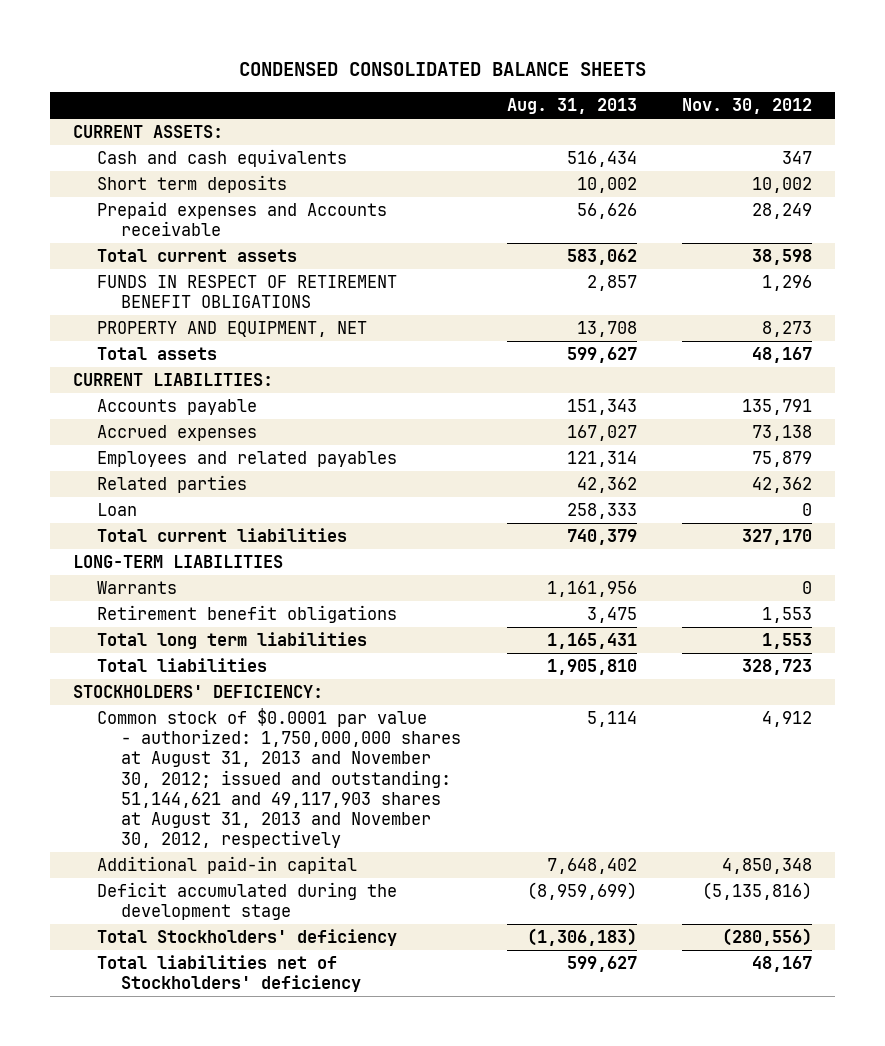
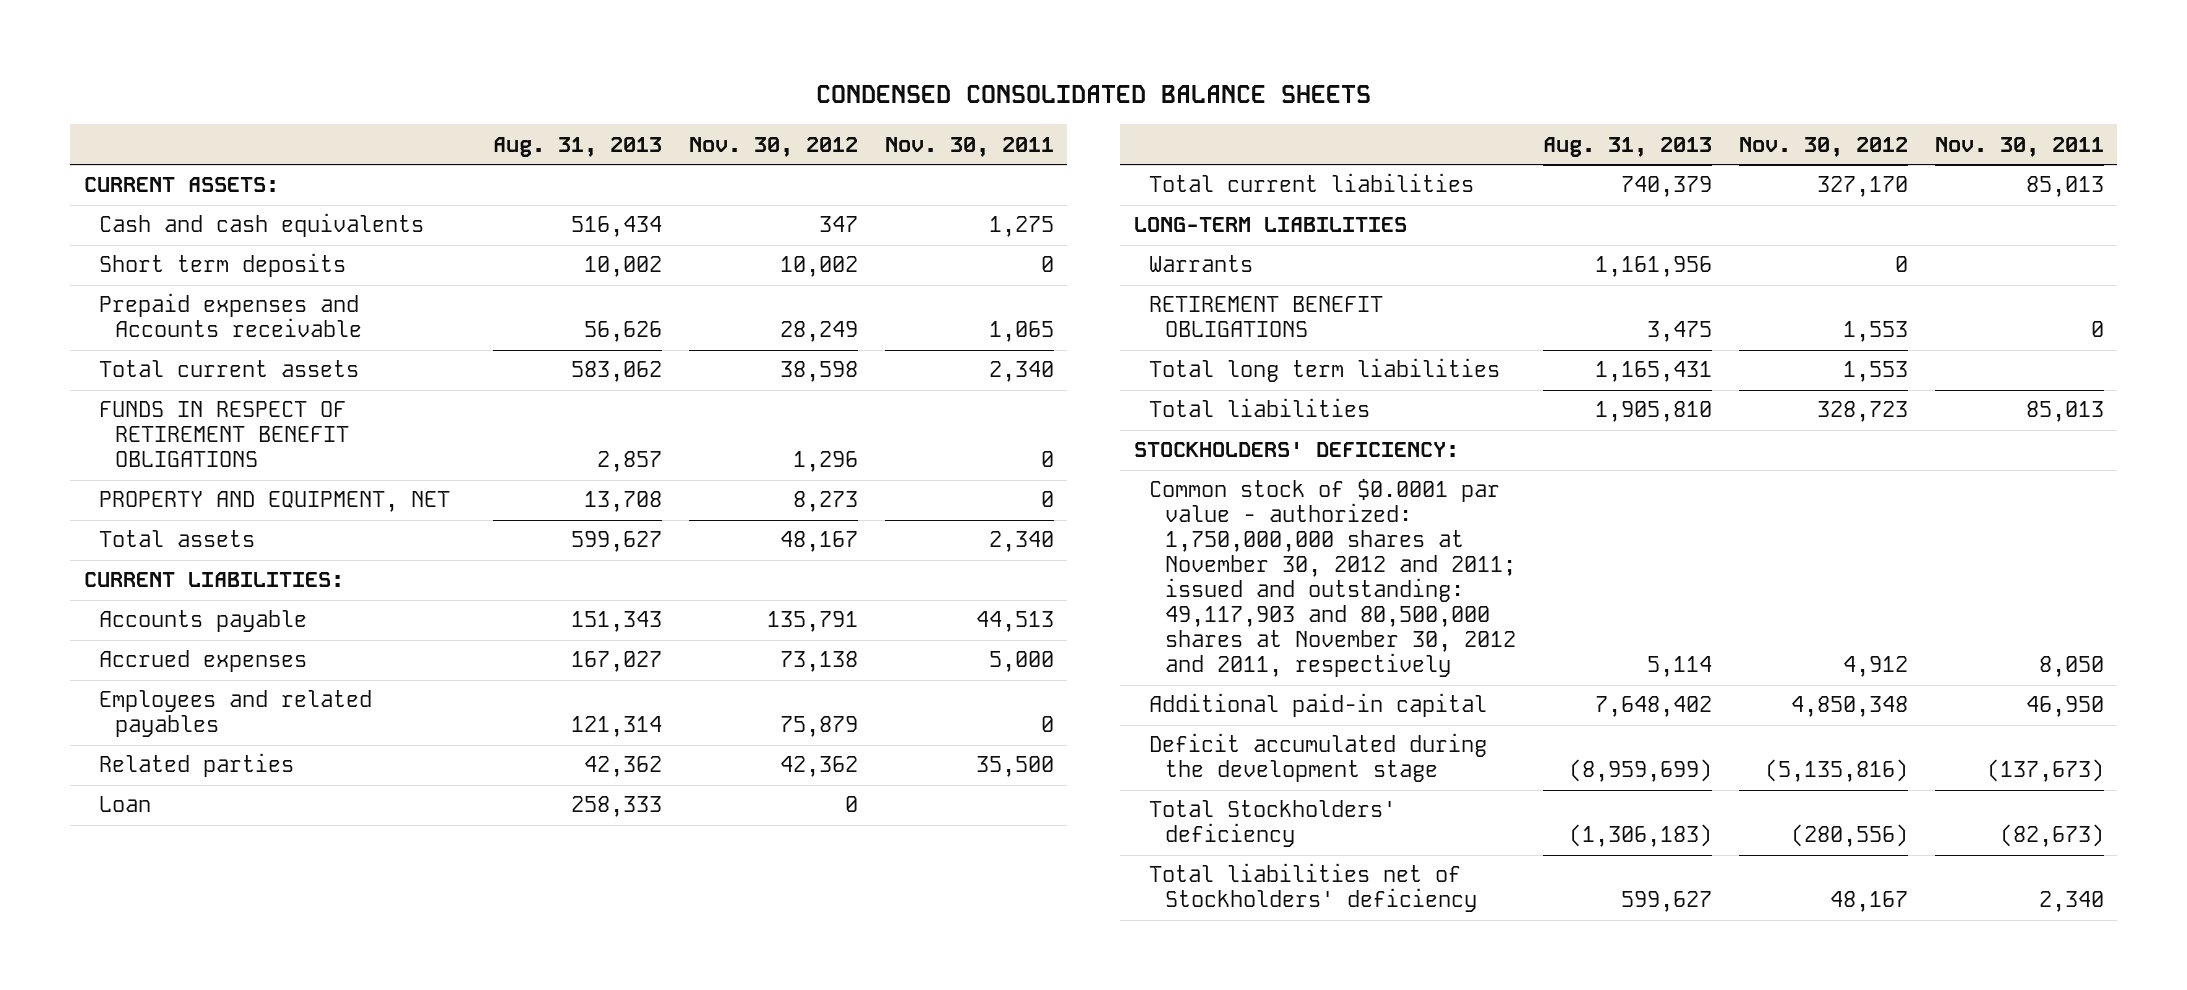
none -> [884,136,1054,157] Nov. 30, 2011
[97,604,398,623] Retirement benefit obligations -> [1149,296,1384,338] RETIREMENT BENEFIT OBLIGATIONS
[97,707,462,849] Common stock of $0.0001 par value - authorized: 1,750,000,000 shares at August 31, 2013 and November 30, 2012; issued and outstanding: 51,144,621 and 49,117,903 shares at August 31, 2013 and November 30, 2012, respectively -> [1149,479,1516,678] Common stock of $0.0001 par value - authorized: 1,750,000,000 shares at November 30, 2012 and 2011; issued and outstanding: 49,117,903 and 80,500,000 shares at November 30, 2012 and 2011, respectively

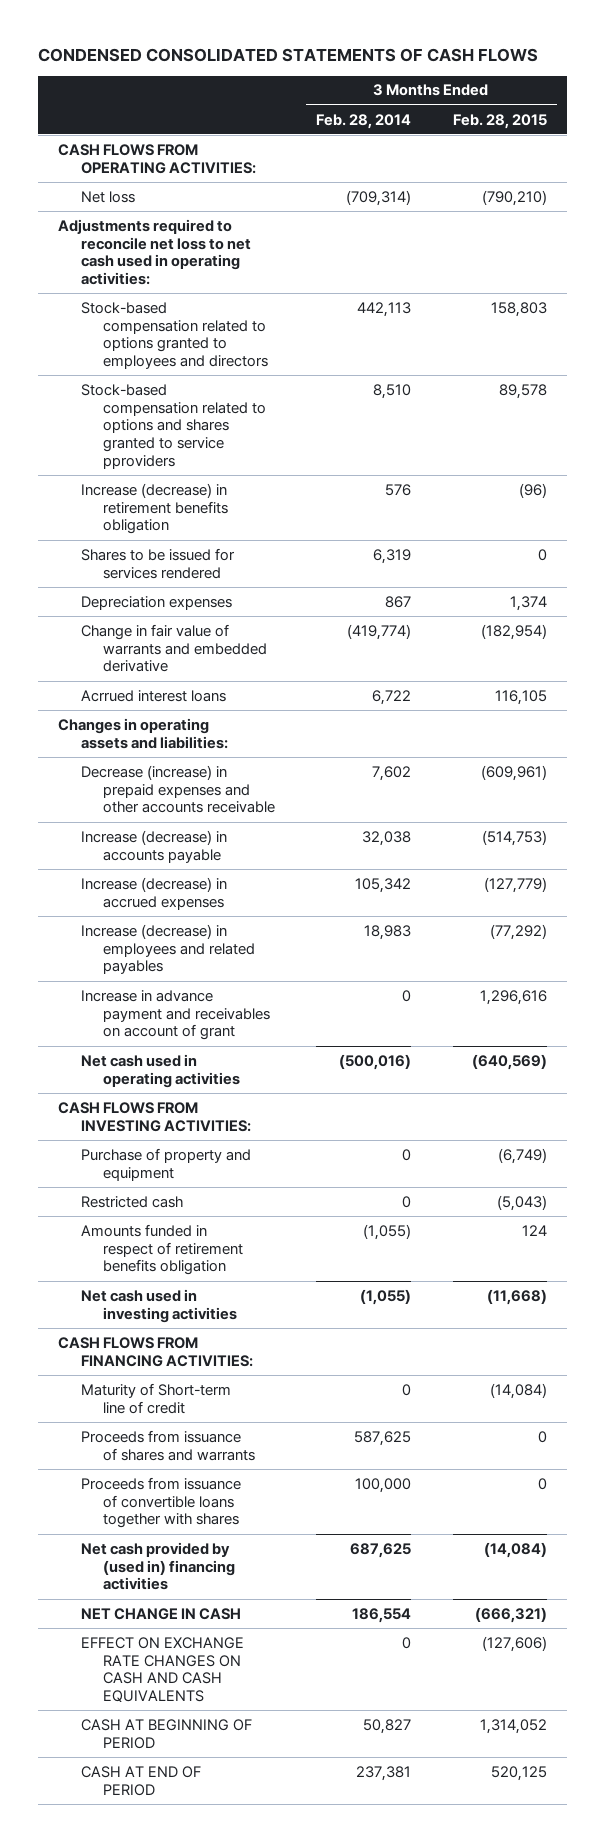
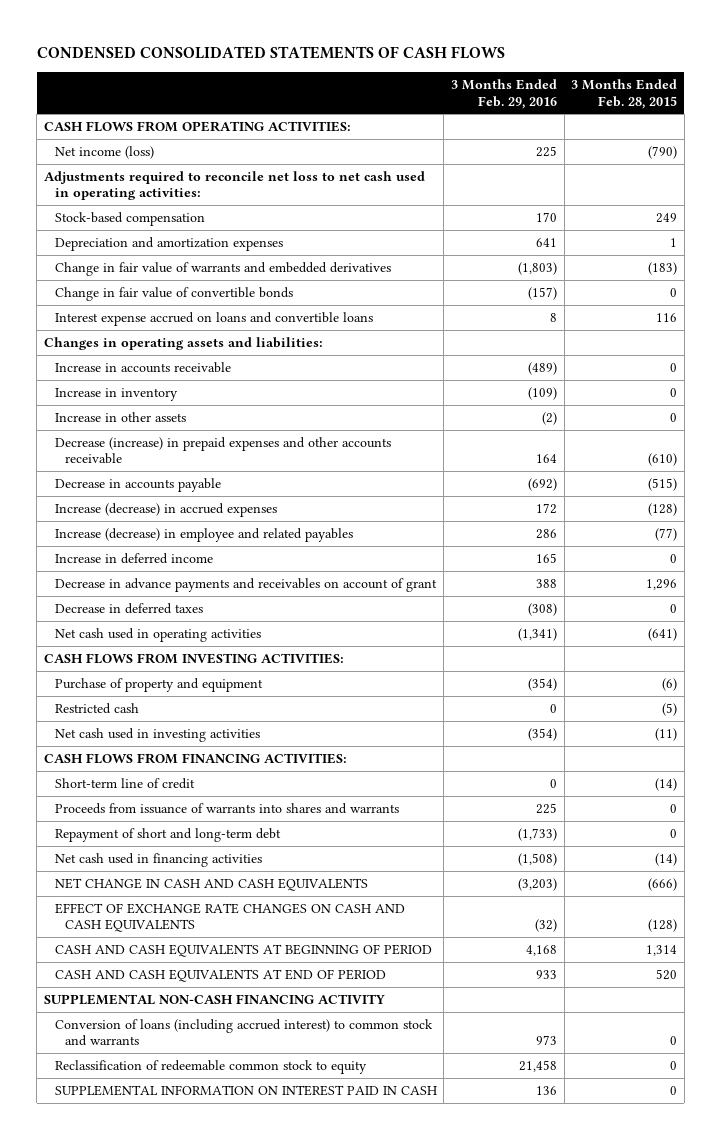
[316,113,412,129] Feb. 28, 2014 -> none
none -> [450,79,557,109] 3 Months Ended Feb. 29, 2016
[80,190,135,203] Net loss -> [54,145,154,159] Net income (loss)
[481,189,547,206] (790,210) -> [648,145,678,159] (790)
[80,383,266,469] Stock-based compensation related to options and shares granted to service pproviders -> none
[80,482,228,535] Increase (decrease) in retirement benefits obligation -> none
[80,547,235,579] Shares to be issued for services rendered -> none
[80,301,268,369] Stock-based compensation related to options granted to employees and directors -> [54,211,205,226] Stock-based compensation
[490,301,547,317] 158,803 -> [656,212,678,223] 249
[80,595,232,610] Depreciation expenses -> [54,236,283,251] Depreciation and amortization expenses
[509,595,547,611] 1,374 -> [670,237,678,247] 1
[80,623,267,673] Change in fair value of warrants and embedded derivative -> [54,261,391,276] Change in fair value of warrants and embedded derivatives
[480,623,547,640] (182,954) -> [648,261,678,275] (183)
none -> [54,286,293,301] Change in fair value of convertible bonds
[80,689,226,702] Acrrued interest loans -> [54,311,373,326] Interest expense accrued on loans and convertible loans
[494,689,547,705] 116,105 -> [656,312,678,322] 116
none -> [54,361,231,373] Increase in accounts receivable
none -> [54,387,178,401] Increase in inventory
none -> [54,411,186,422] Increase in other assets
[480,764,547,781] (609,961) -> [648,453,678,467] (610)
[80,829,227,863] Increase (decrease) in accounts payable -> [54,477,221,492] Decrease in accounts payable
[481,829,547,846] (514,753) -> [648,477,678,491] (515)
[483,876,547,893] (127,779) -> [648,502,678,516] (128)
[80,923,255,975] Increase (decrease) in employees and related payables -> [54,527,353,542] Increase (decrease) in employee and related payables
[489,923,547,940] (77,292) -> [655,527,678,541] (77)
none -> [54,552,213,564] Increase in deferred income
[80,989,270,1041] Increase in advance payment and receivables on account of grant -> [54,577,437,592] Decrease in advance payments and receivables on account of grant
[479,989,547,1005] 1,296,616 -> [646,578,678,590] 1,296
none -> [54,602,203,614] Decrease in deferred taxes
[471,1053,547,1070] (640,569) -> [648,627,678,641] (641)
[80,1223,243,1276] Amounts funded in respect of retirement benefits obligation -> none
[497,1147,547,1164] (6,749) -> [662,677,678,691] (6)
[496,1194,547,1211] (5,043) -> [662,702,678,716] (5)
[486,1288,547,1305] (11,668) -> [655,727,678,741] (11)
[80,1476,241,1529] Proceeds from issuance of convertible loans together with shares -> none
[80,1382,231,1414] Maturity of Short-term line of credit -> [54,777,195,789] Short-term line of credit
[489,1382,547,1399] (14,084) -> [655,777,678,791] (14)
[80,1429,255,1461] Proceeds from issuance of shares and warrants -> [54,802,399,814] Proceeds from issuance of warrants into shares and warrants
none -> [54,827,281,842] Repayment of short and long-term debt
[80,1541,235,1591] Net cash provided by (used in) financing activities -> [54,852,262,867] Net cash used in financing activities
[483,1541,547,1558] (14,084) -> [655,852,678,866] (14)
[80,1607,241,1620] NET CHANGE IN CASH -> [54,877,368,891] NET CHANGE IN CASH AND CASH EQUIVALENTS
[474,1606,547,1623] (666,321) -> [648,877,678,891] (666)
[80,1636,244,1702] EFFECT ON EXCHANGE RATE CHANGES ON CASH AND CASH EQUIVALENTS -> [54,902,405,933] EFFECT OF EXCHANGE RATE CHANGES ON CASH AND CASH EQUIVALENTS
[481,1635,547,1652] (127,606) -> [648,919,678,933] (128)
[80,1718,252,1749] CASH AT BEGINNING OF PERIOD -> [54,943,432,957] CASH AND CASH EQUIVALENTS AT BEGINNING OF PERIOD
[479,1718,547,1734] 1,314,052 -> [646,944,678,956] 1,314
[80,1765,201,1796] CASH AT END OF PERIOD -> [54,968,386,982] CASH AND CASH EQUIVALENTS AT END OF PERIOD
[490,1765,547,1781] 520,125 -> [656,968,678,980] 520
none -> [43,993,385,1005] SUPPLEMENTAL NON-CASH FINANCING ACTIVITY
none -> [54,1018,433,1047] Conversion of loans (including accrued interest) to common stock and warrants
none -> [54,1059,367,1074] Reclassification of redeemable common stock to equity
none -> [54,1084,437,1096] SUPPLEMENTAL INFORMATION ON INTEREST PAID IN CASH

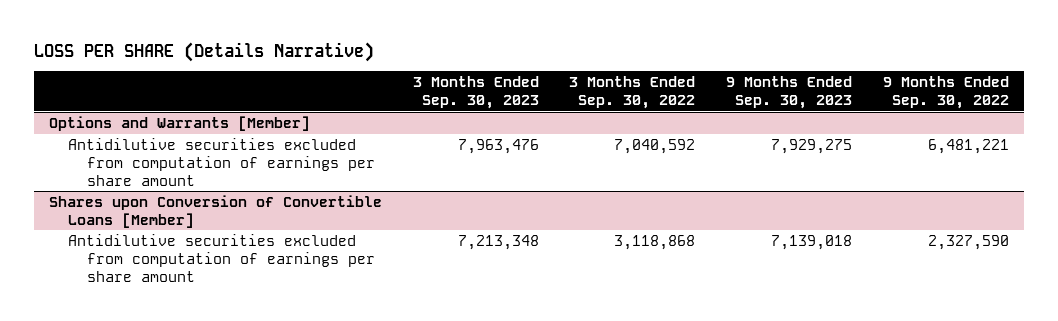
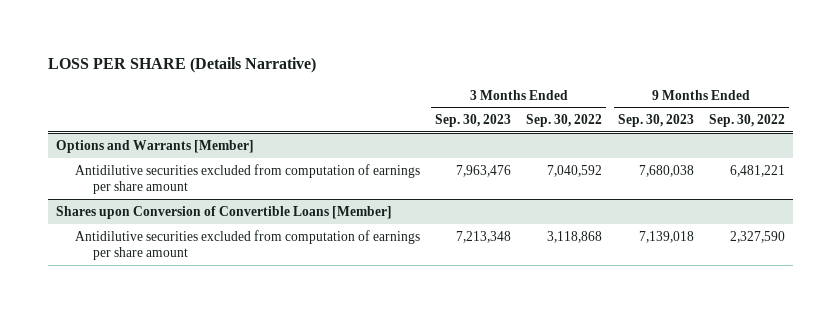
[771,138,853,154] 7,929,275 -> [638,164,694,177] 7,680,038

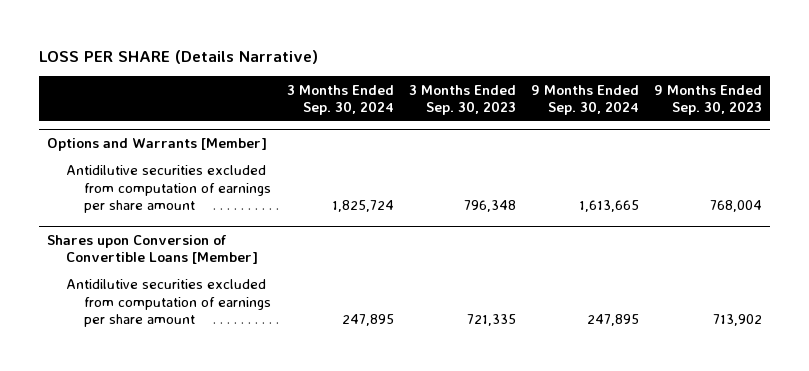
[526,114,603,128] Sep. 30, 2022 -> none
[708,114,785,128] Sep. 30, 2022 -> none
none -> [286,84,394,115] 3 Months Ended Sep. 30, 2024
none -> [531,84,640,115] 9 Months Ended Sep. 30, 2024
[455,164,511,177] 7,963,476 -> [463,199,516,212] 796,348
[638,164,694,177] 7,680,038 -> [710,199,763,212] 768,004
[455,230,511,243] 7,213,348 -> [466,313,516,326] 721,335
[638,230,694,243] 7,139,018 -> [713,313,763,326] 713,902

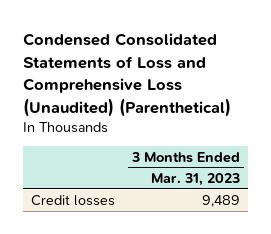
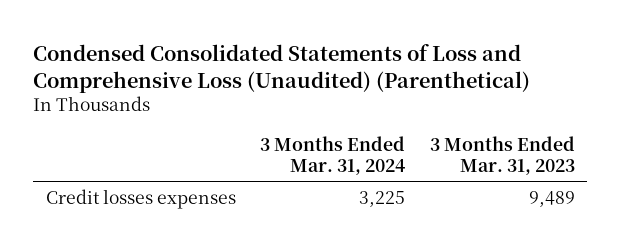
none -> [260,135,406,176] 3 Months Ended Mar. 31, 2024
[31,195,116,207] Credit losses -> [45,188,236,209] Credit losses expenses

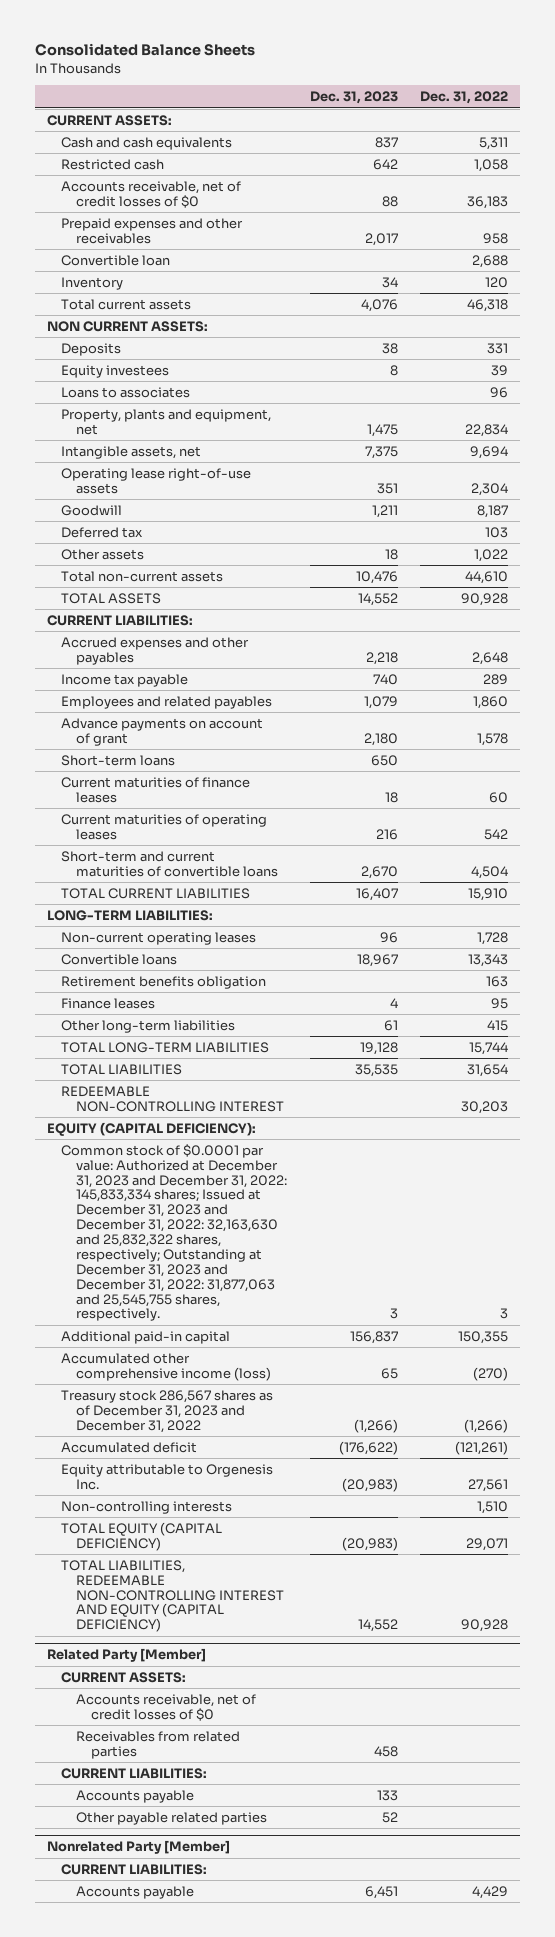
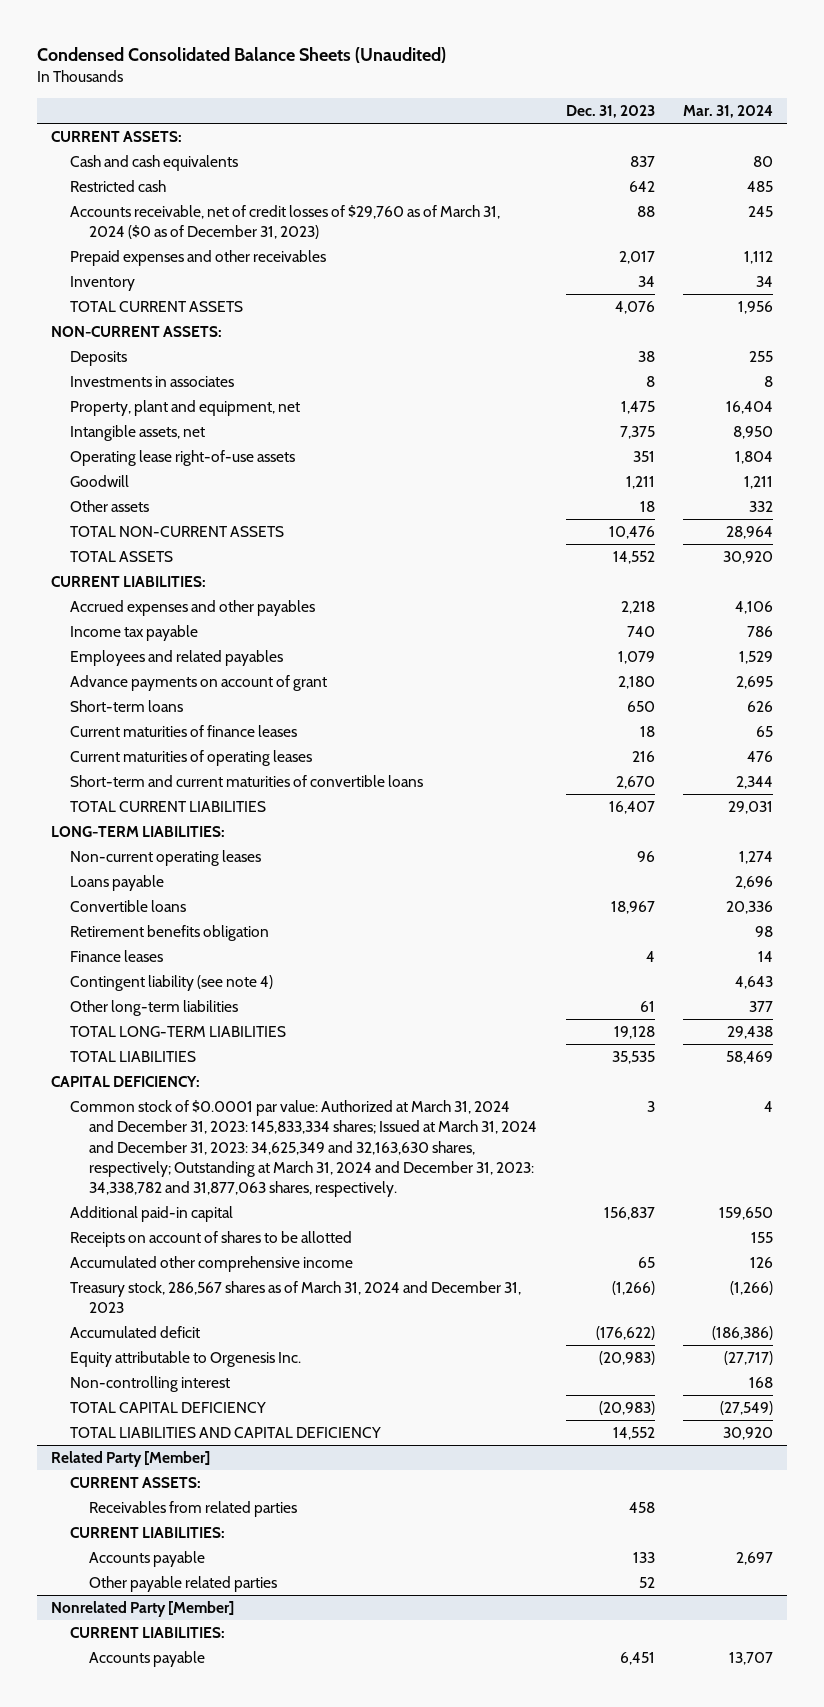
[35,43,256,57] Consolidated Balance Sheets -> [36,47,446,64] Condensed Consolidated Balance Sheets (Unaudited)
[420,91,509,105] Dec. 31, 2022 -> none
none -> [682,105,773,119] Mar. 31, 2024
[61,180,242,208] Accounts receivable, net of credit losses of $0 -> [70,205,501,240] Accounts receivable, net of credit losses of $29,760 as of March 31, 2024 ($0 as of December 31, 2023)
[61,254,171,266] Convertible loan -> none
[61,298,192,310] Total current assets -> [70,301,244,313] TOTAL CURRENT ASSETS
[46,320,208,332] NON CURRENT ASSETS: -> [50,326,222,338] NON-CURRENT ASSETS:
[61,386,191,398] Loans to associates -> none
[61,364,170,378] Equity investees -> [70,376,235,388] Investments in associates
[61,408,272,435] Property, plants and equipment, net -> [70,400,301,417] Property, plant and equipment, net
[61,526,144,538] Deferred tax -> none
[61,570,224,582] Total non-current assets -> [70,526,285,538] TOTAL NON-CURRENT ASSETS
none -> [70,875,165,892] Loans payable
none -> [70,975,274,992] Contingent liability (see note 4)
[61,1085,285,1112] REDEEMABLE NON-CONTROLLING INTEREST -> none
[46,1121,256,1136] EQUITY (CAPITAL DEFICIENCY): -> [50,1076,200,1088] CAPITAL DEFICIENCY:
[61,1143,288,1322] Common stock of $0.0001 par value: Authorized at December 31, 2023 and December 31, 2022: 145,833,334 shares; Issued at December 31, 2023 and December 31, 2022: 32,163,630 and 25,832,322 shares, respectively; Outstanding at December 31, 2023 and December 31, 2022: 31,877,063 and 25,545,755 shares, respectively. -> [70,1100,538,1197] Common stock of $0.0001 par value: Authorized at March 31, 2024 and December 31, 2023: 145,833,334 shares; Issued at March 31, 2024 and December 31, 2023: 34,625,349 and 32,163,630 shares, respectively; Outstanding at March 31, 2024 and December 31, 2023: 34,338,782 and 31,877,063 shares, respectively.
none -> [70,1231,353,1248] Receipts on account of shares to be allotted
[61,1352,272,1381] Accumulated other comprehensive income (loss) -> [70,1256,354,1273] Accumulated other comprehensive income
[61,1389,274,1433] Treasury stock 286,567 shares as of December 31, 2023 and December 31, 2022 -> [70,1281,522,1314] Treasury stock, 286,567 shares as of March 31, 2024 and December 31, 2023
[61,1500,233,1514] Non-controlling interests -> [70,1376,231,1393] Non-controlling interest
[61,1521,223,1551] TOTAL EQUITY (CAPITAL DEFICIENCY) -> [70,1402,267,1414] TOTAL CAPITAL DEFICIENCY
[61,1559,285,1633] TOTAL LIABILITIES, REDEEMABLE NON-CONTROLLING INTEREST AND EQUITY (CAPITAL DEFICIENCY) -> [70,1427,382,1439] TOTAL LIABILITIES AND CAPITAL DEFICIENCY
[76,1693,257,1721] Accounts receivable, net of credit losses of $0 -> none

